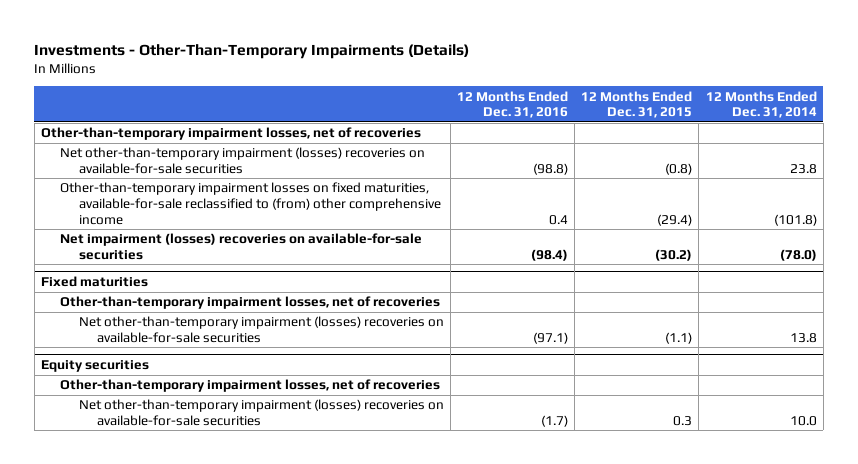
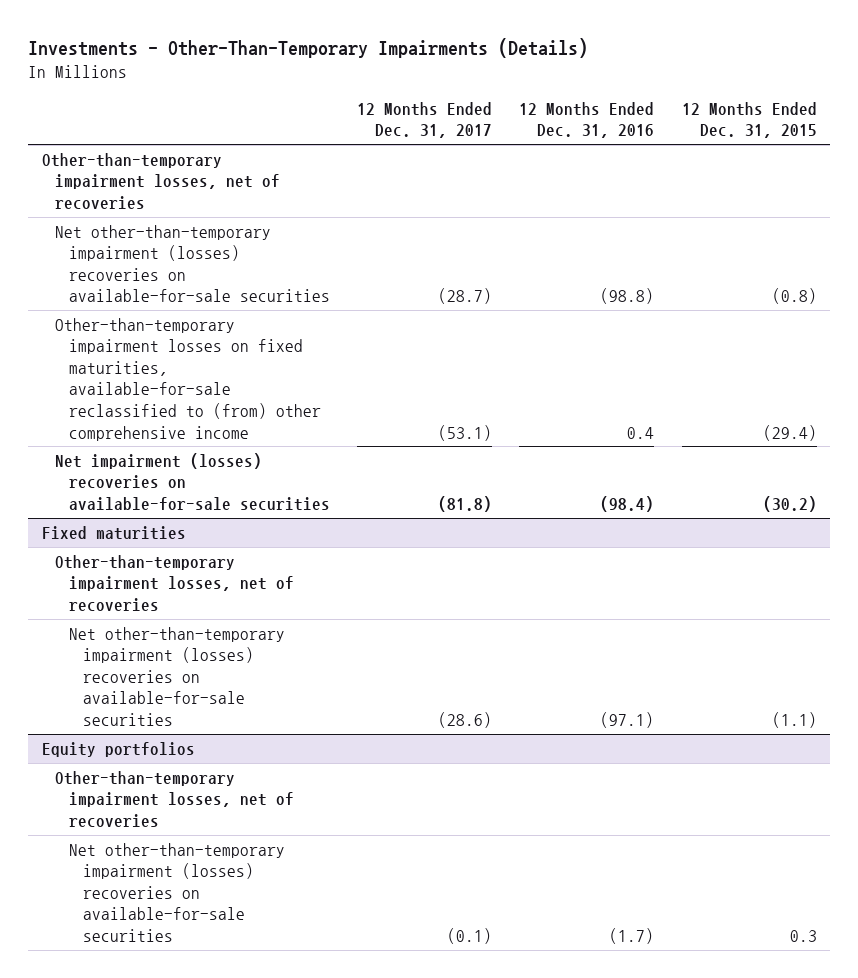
[705,90,817,119] 12 Months Ended Dec. 31, 2014 -> none
none -> [357,101,493,139] 12 Months Ended Dec. 31, 2017
[41,360,150,373] Equity securities -> [41,741,195,757] Equity portfolios

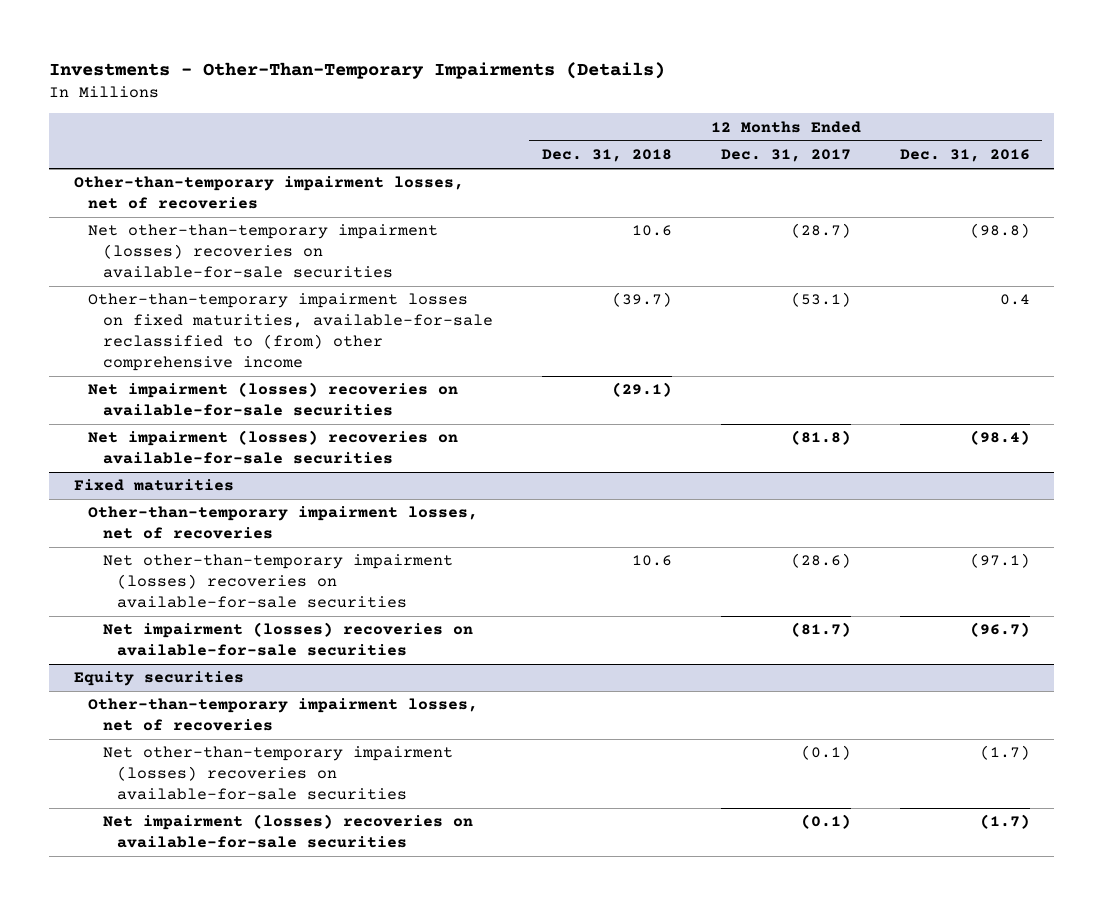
[681,101,817,139] 12 Months Ended Dec. 31, 2015 -> none
none -> [541,149,672,163] Dec. 31, 2018
none -> [88,382,459,417] Net impairment (losses) recoveries on available-for-sale securities
none -> [102,622,473,657] Net impairment (losses) recoveries on available-for-sale securities
[41,741,195,757] Equity portfolios -> [73,671,244,687] Equity securities
none -> [102,814,473,849] Net impairment (losses) recoveries on available-for-sale securities

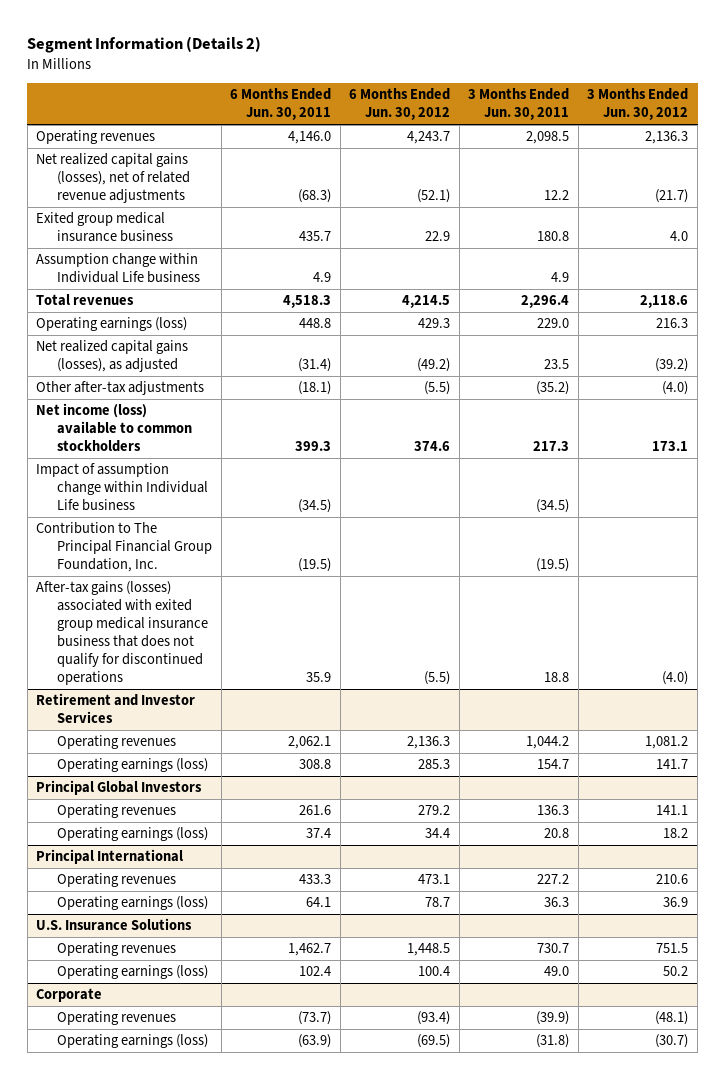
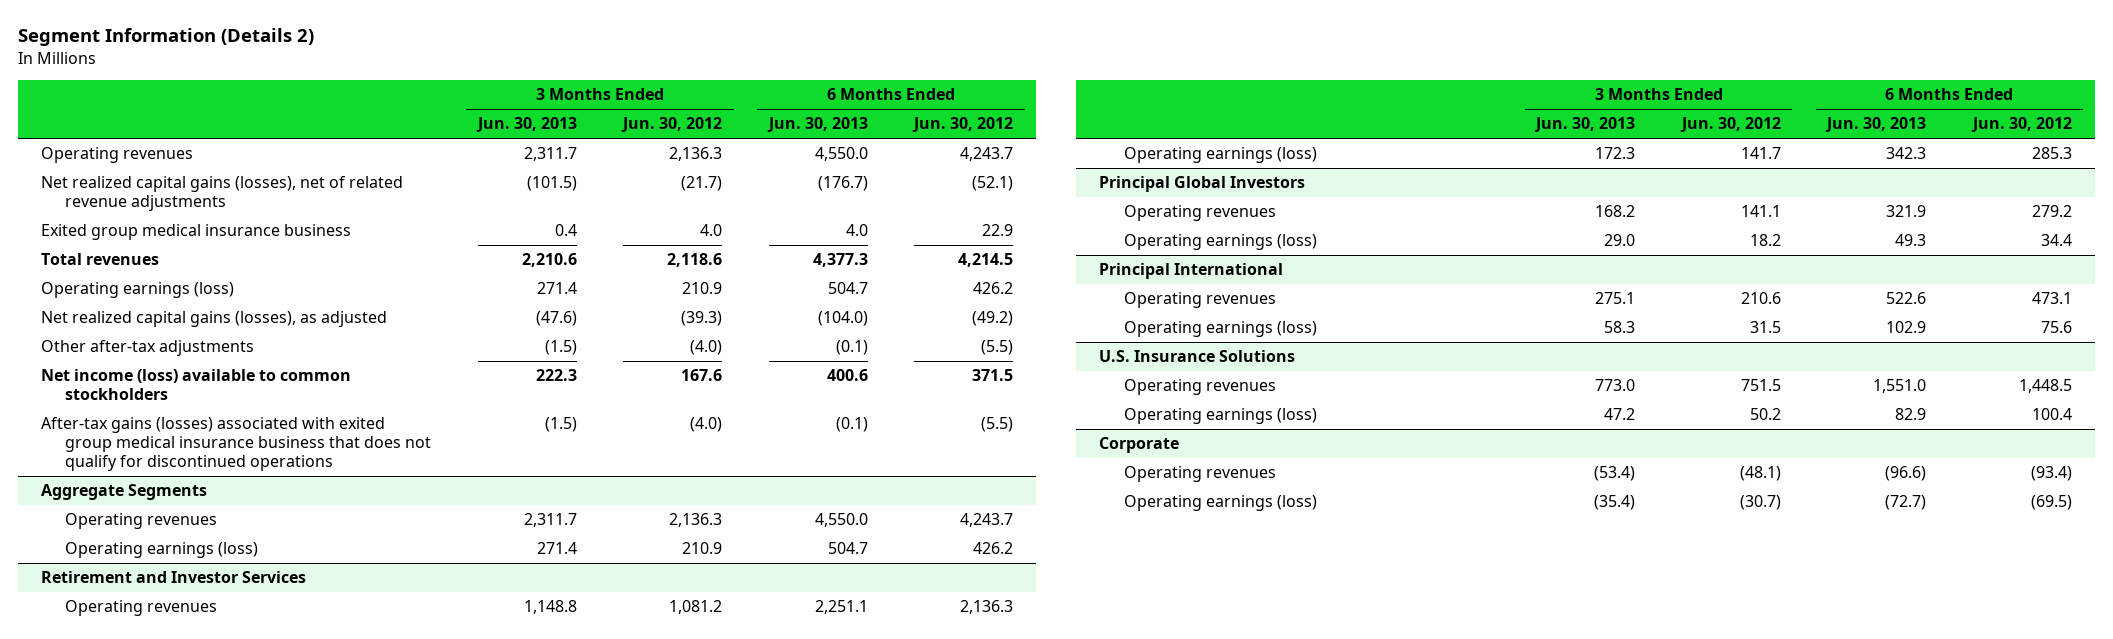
[230,88,332,121] 6 Months Ended Jun. 30, 2011 -> none
[468,88,570,121] 3 Months Ended Jun. 30, 2011 -> none
none -> [475,117,577,133] Jun. 30, 2013
none -> [766,117,868,133] Jun. 30, 2013
[36,253,201,284] Assumption change within Individual Life business -> none
[418,318,451,329] 429.3 -> [973,282,1014,295] 426.2
[656,318,689,329] 216.3 -> [682,282,723,295] 210.9
[655,358,689,373] (39.2) -> [681,311,723,327] (39.3)
[36,463,209,512] Impact of assumption change within Individual Life business -> none
[36,522,213,573] Contribution to The Principal Financial Group Foundation, Inc. -> none
[414,441,451,452] 374.6 -> [972,369,1014,382] 371.5
[652,441,689,452] 173.1 -> [681,369,723,382] 167.6
none -> [40,484,207,501] Aggregate Segments
none -> [65,513,218,530] Operating revenues
none -> [65,542,259,559] Operating earnings (loss)
[425,897,451,908] 78.7 -> [2040,321,2072,334] 75.6
[663,897,689,908] 36.9 -> [1749,321,1781,334] 31.5

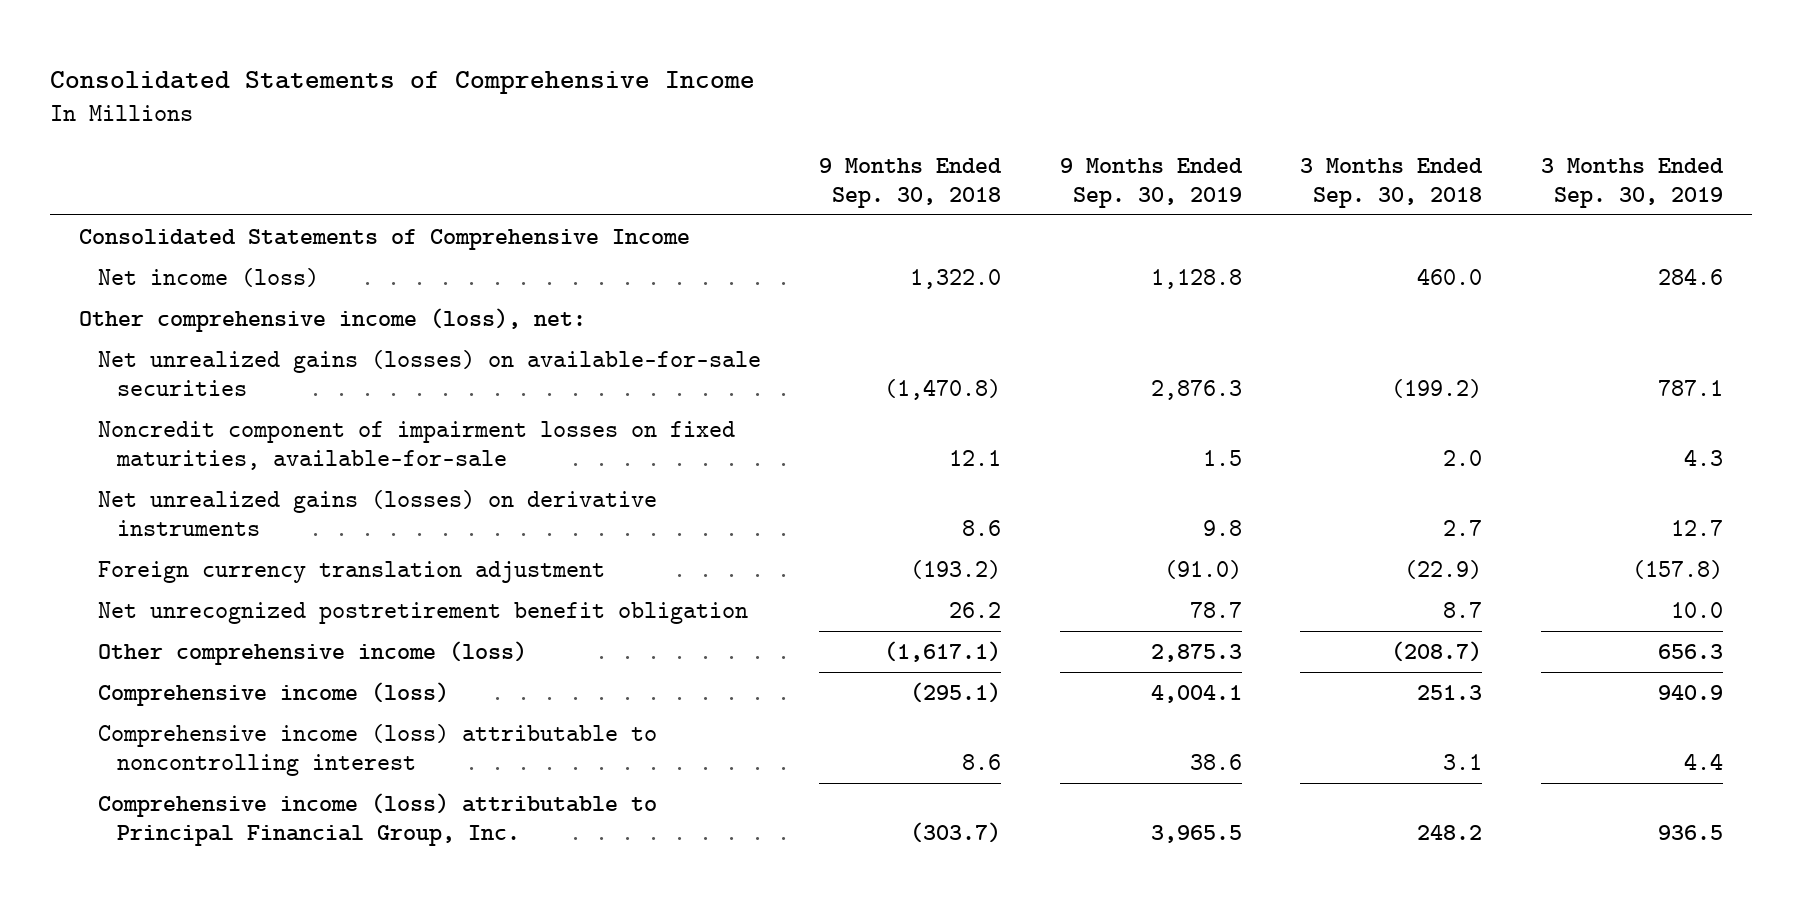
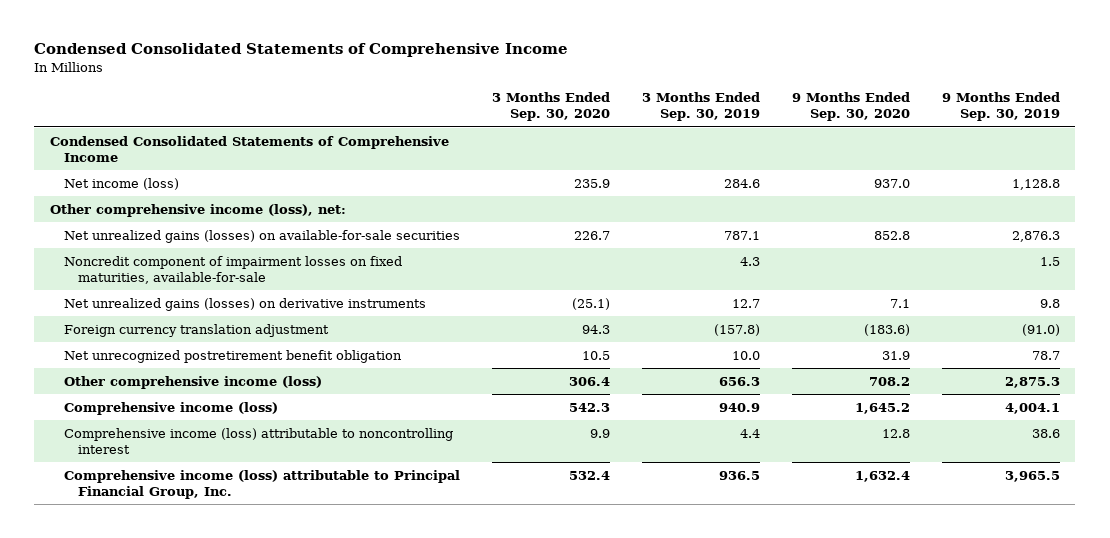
[49,70,755,94] Consolidated Statements of Comprehensive Income -> [34,43,569,58] Condensed Consolidated Statements of Comprehensive Income
[819,157,1003,209] 9 Months Ended Sep. 30, 2018 -> none
[1300,157,1484,209] 3 Months Ended Sep. 30, 2018 -> none
none -> [492,92,611,122] 3 Months Ended Sep. 30, 2020
none -> [791,92,910,122] 9 Months Ended Sep. 30, 2020
[79,228,691,250] Consolidated Statements of Comprehensive Income -> [49,135,449,162] Condensed Consolidated Statements of Comprehensive Income

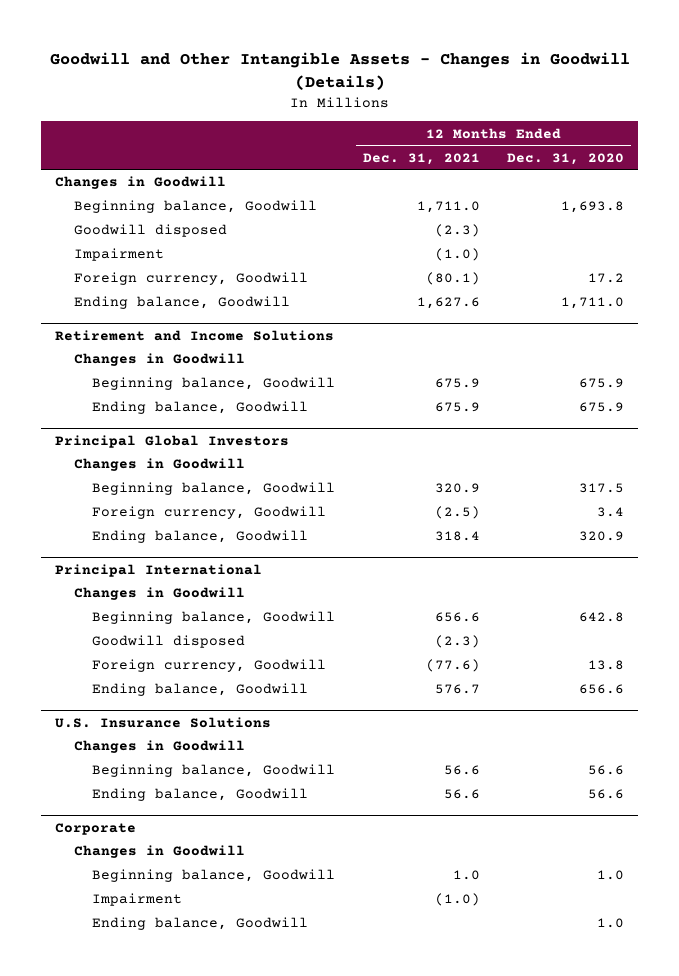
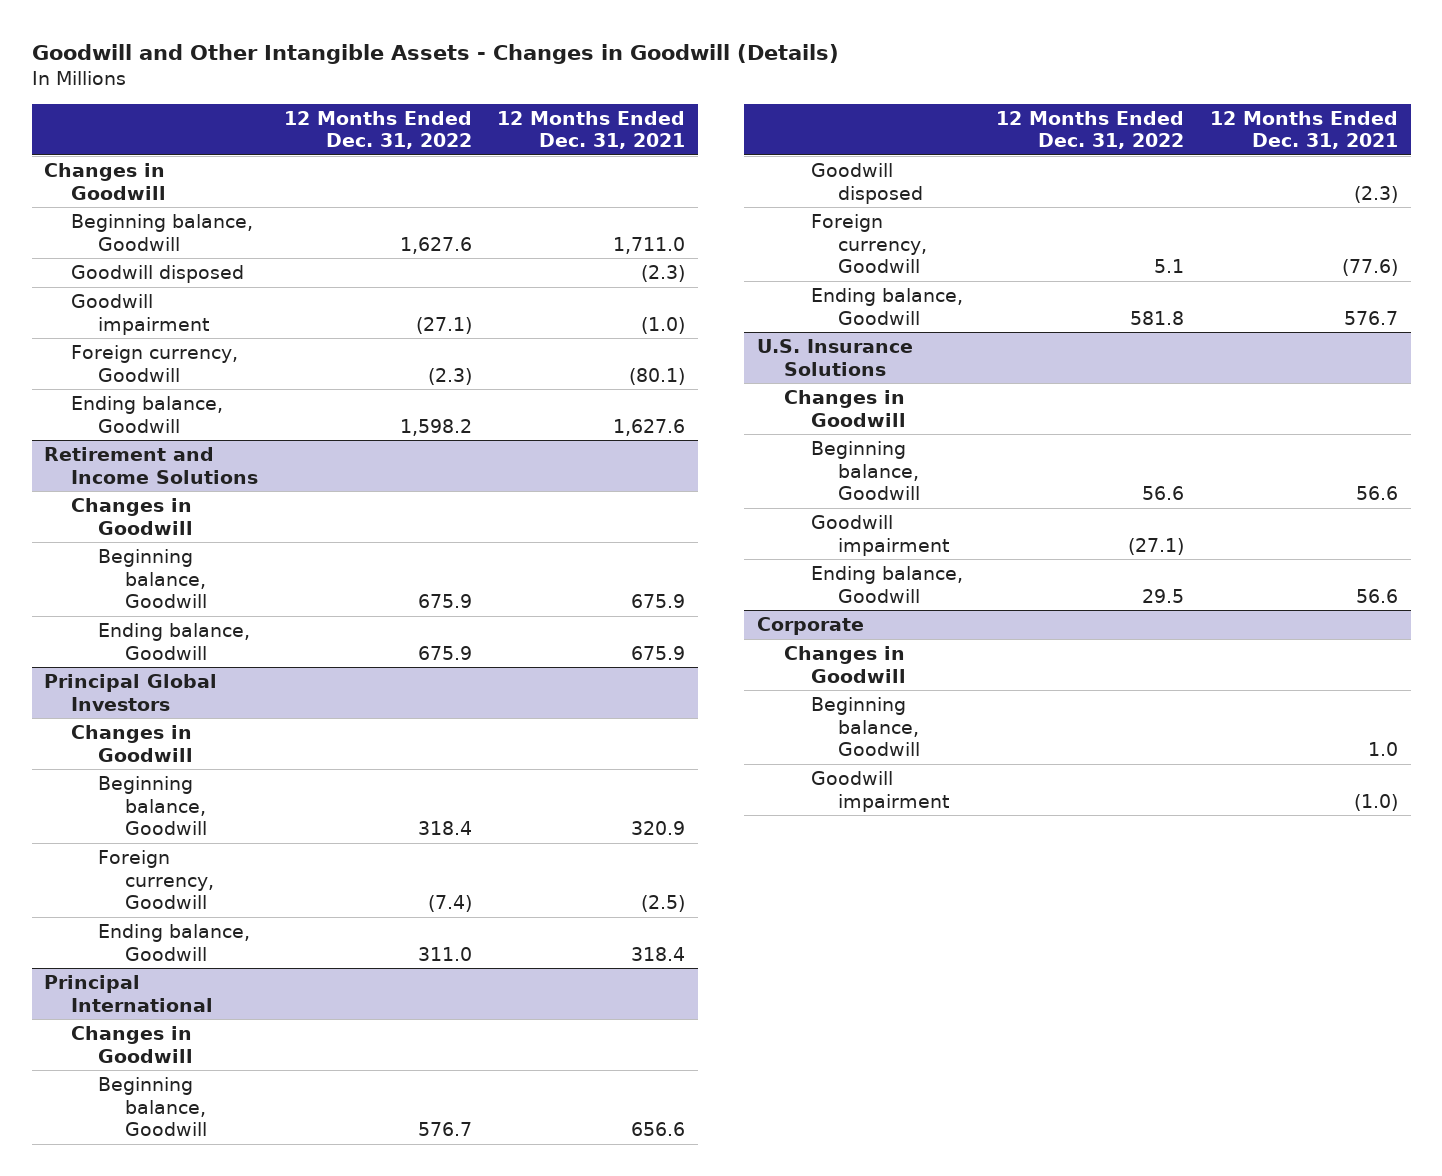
[507,152,625,165] Dec. 31, 2020 -> none
none -> [283,110,472,150] 12 Months Ended Dec. 31, 2022
[73,248,164,262] Impairment -> [71,294,210,335] Goodwill impairment
none -> [811,515,950,556] Goodwill impairment
[92,917,309,931] Ending balance, Goodwill -> none
[92,893,183,907] Impairment -> [811,771,950,812] Goodwill impairment

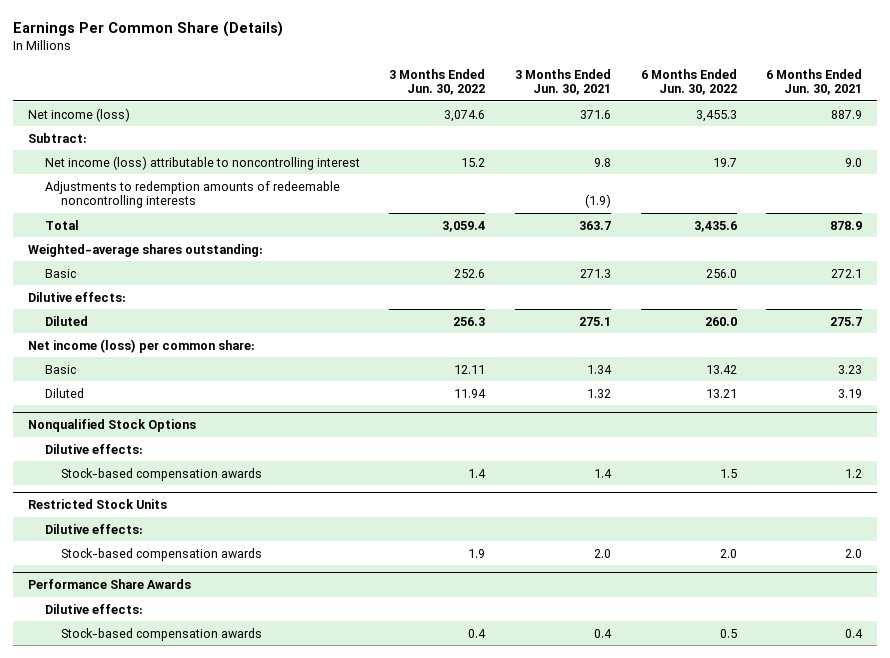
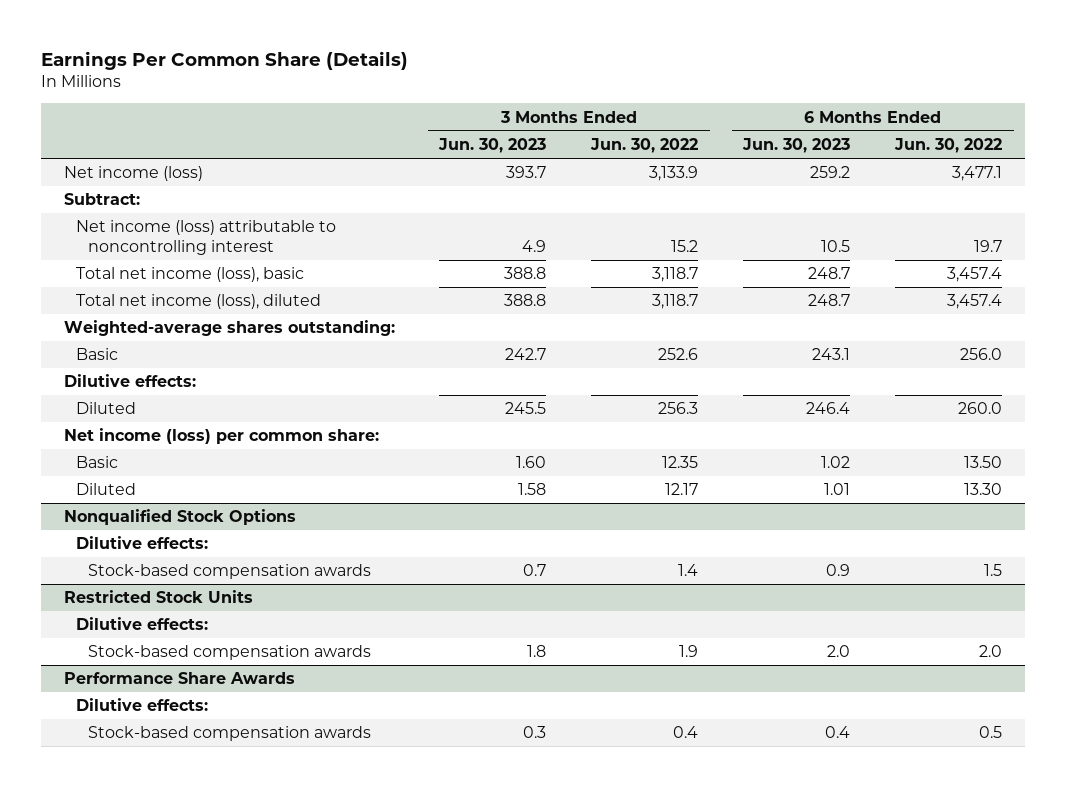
[514,68,611,96] 3 Months Ended Jun. 30, 2021 -> none
[766,68,863,96] 6 Months Ended Jun. 30, 2021 -> none
none -> [438,138,547,154] Jun. 30, 2023
none -> [742,138,851,154] Jun. 30, 2023
[444,109,486,122] 3,074.6 -> [649,166,699,182] 3,133.9
[695,109,737,122] 3,455.3 -> [952,166,1003,182] 3,477.1
[44,180,340,209] Adjustments to redemption amounts of redeemable noncontrolling interests -> none
[44,219,79,230] Total -> [75,267,304,283] Total net income (loss), basic
[442,220,486,232] 3,059.4 -> [652,267,699,283] 3,118.7
[693,220,737,232] 3,435.6 -> [947,267,1003,283] 3,457.4
none -> [75,294,321,310] Total net income (loss), diluted
[454,364,486,374] 12.11 -> [662,456,699,469] 12.35
[705,364,737,374] 13.42 -> [964,456,1003,469] 13.50
[454,388,487,398] 11.94 -> [665,483,699,496] 12.17
[705,388,737,398] 13.21 -> [964,483,1003,496] 13.30

